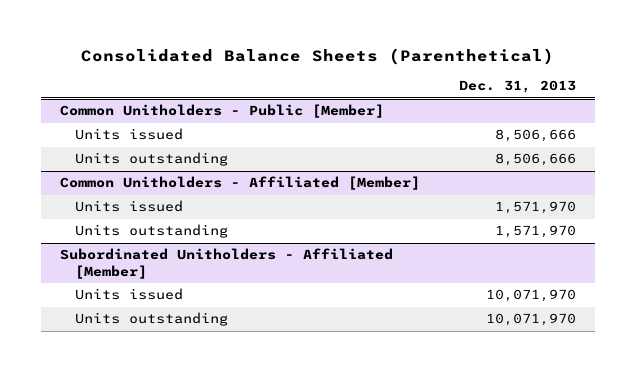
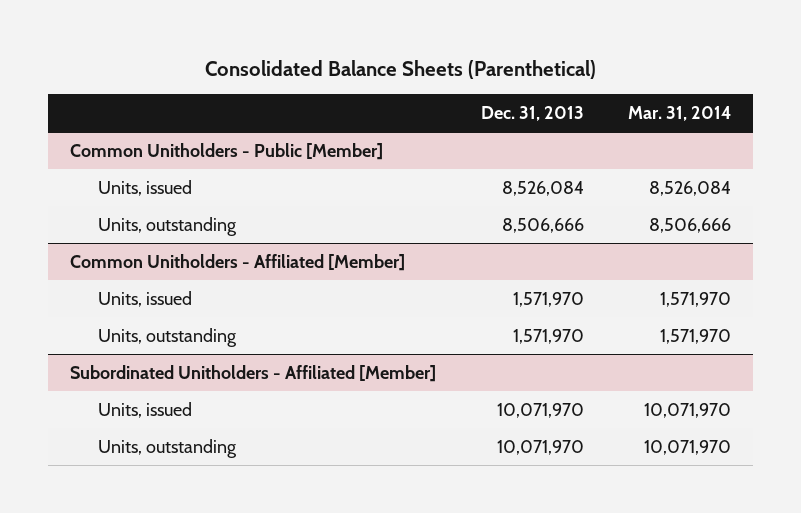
none -> [627,106,731,122] Mar. 31, 2014
[74,128,183,141] Units issued -> [98,179,193,196] Units, issued
[494,129,576,143] 8,506,666 -> [501,180,584,196] 8,526,084
[74,152,228,167] Units outstanding -> [98,216,238,236] Units, outstanding
[74,200,183,213] Units issued -> [98,290,193,307] Units, issued
[74,224,228,239] Units outstanding -> [98,327,238,347] Units, outstanding
[74,288,183,301] Units issued -> [98,401,193,418] Units, issued
[74,312,228,327] Units outstanding -> [98,438,238,458] Units, outstanding

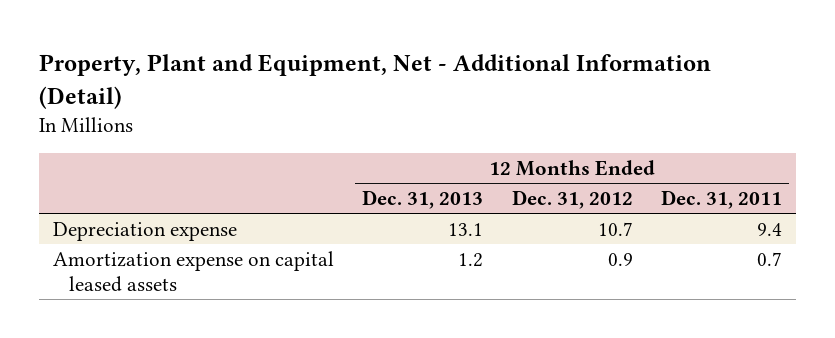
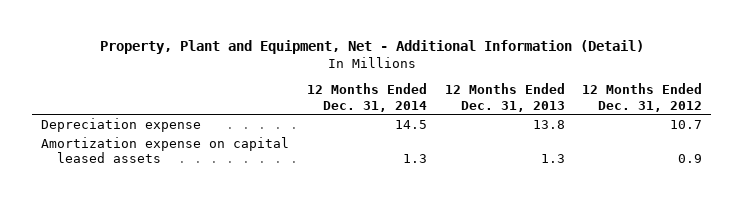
[660,190,782,210] Dec. 31, 2011 -> none
none -> [306,83,427,112] 12 Months Ended Dec. 31, 2014
[448,222,484,236] 13.1 -> [532,119,565,129] 13.8
[458,252,484,267] 1.2 -> [540,154,565,164] 1.3

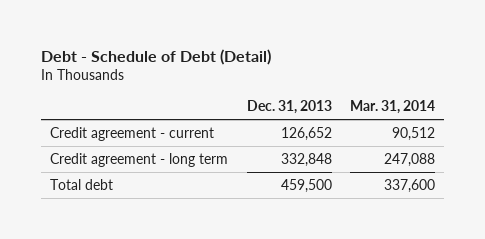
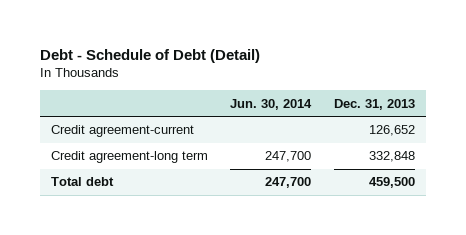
[349,100,435,115] Mar. 31, 2014 -> none
none -> [230,98,313,110] Jun. 30, 2014
[50,126,215,141] Credit agreement - current -> [50,125,194,138] Credit agreement-current
[50,152,229,167] Credit agreement - long term -> [50,151,208,164] Credit agreement-long term

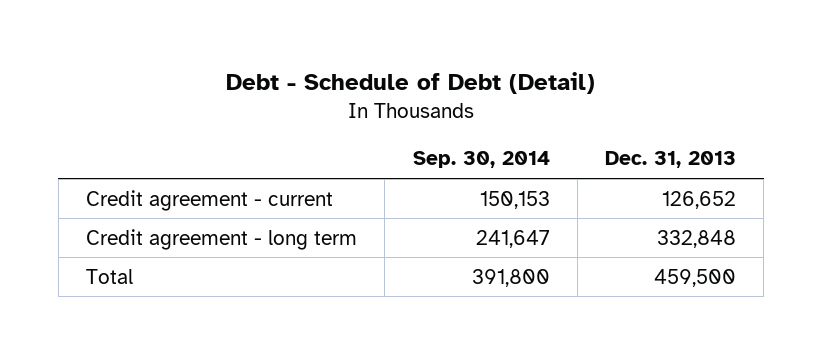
[230,98,313,110] Jun. 30, 2014 -> none
none -> [412,151,550,169] Sep. 30, 2014
[50,125,194,138] Credit agreement-current -> [85,189,333,211] Credit agreement - current
[50,151,208,164] Credit agreement-long term -> [85,228,357,250] Credit agreement - long term
[50,177,114,187] Total debt -> [85,268,133,284] Total

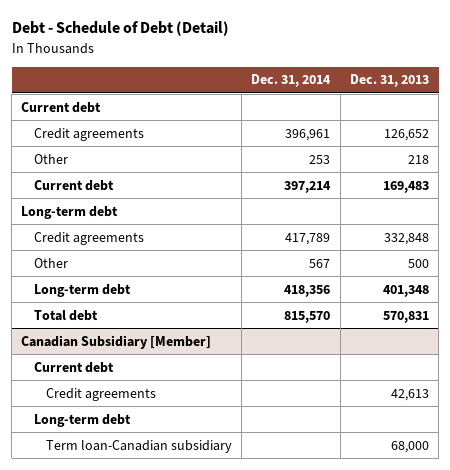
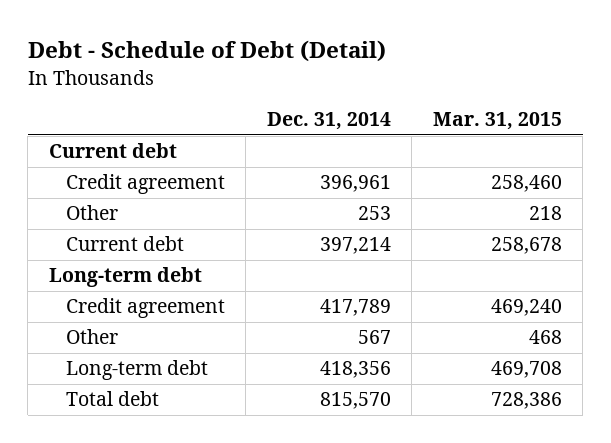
[350,74,430,88] Dec. 31, 2013 -> none
none -> [432,112,562,131] Mar. 31, 2015
[33,127,144,141] Credit agreements -> [65,174,225,195] Credit agreement
[33,231,144,245] Credit agreements -> [65,298,225,319] Credit agreement
[21,334,212,349] Canadian Subsidiary [Member] -> none
[33,361,114,373] Current debt -> none
[45,387,156,401] Credit agreements -> none
[33,413,131,427] Long-term debt -> none
[45,439,232,453] Term loan-Canadian subsidiary -> none

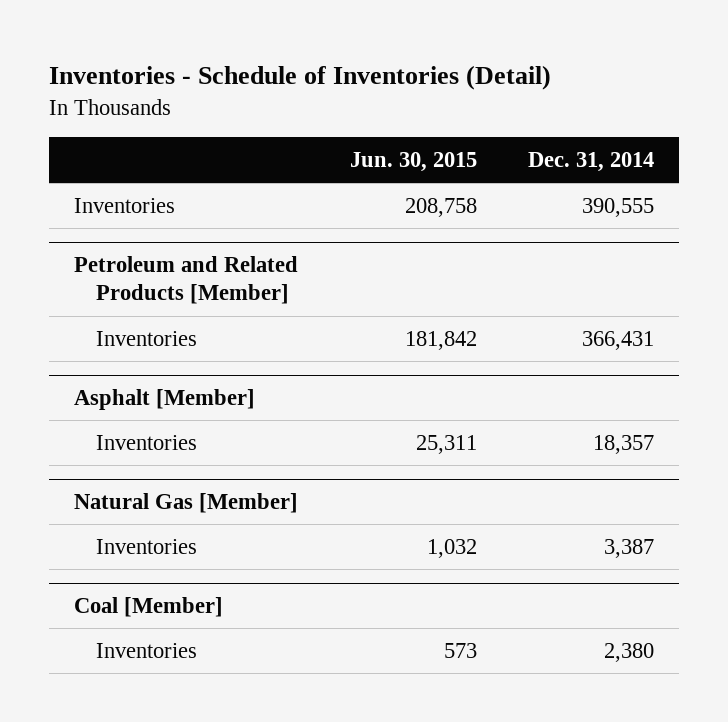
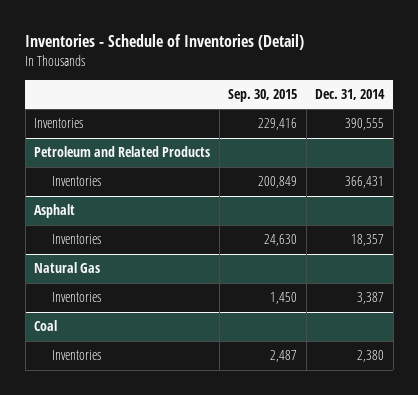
[349,152,477,173] Jun. 30, 2015 -> none
none -> [228,89,298,103] Sep. 30, 2015
[74,256,299,305] Petroleum and Related Products [Member] -> [34,146,211,158] Petroleum and Related Products
[74,389,256,411] Asphalt [Member] -> [34,204,76,219] Asphalt
[74,493,299,514] Natural Gas [Member] -> [34,262,101,274] Natural Gas
[74,597,224,618] Coal [Member] -> [34,320,58,332] Coal

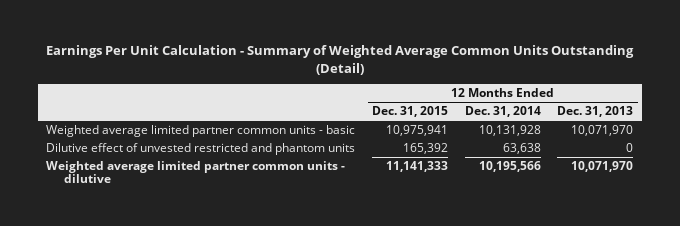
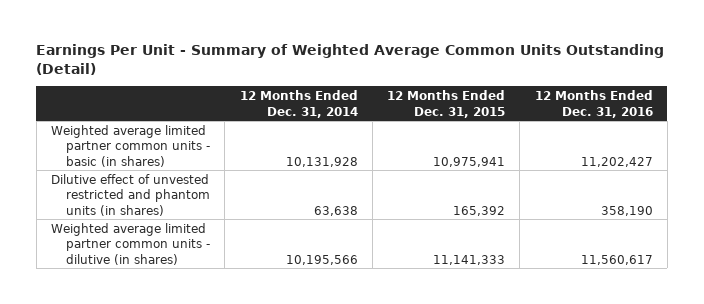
[45,45,634,76] Earnings Per Unit Calculation - Summary of Weighted Average Common Units Outstanding (Detail) -> [36,44,665,76] Earnings Per Unit - Summary of Weighted Average Common Units Outstanding (Detail)
[557,106,634,118] Dec. 31, 2013 -> none
none -> [534,90,653,118] 12 Months Ended Dec. 31, 2016
[46,125,356,138] Weighted average limited partner common units - basic -> [51,124,211,167] Weighted average limited partner common units - basic (in shares)
[46,143,356,156] Dilutive effect of unvested restricted and phantom units -> [51,173,211,216] Dilutive effect of unvested restricted and phantom units (in shares)
[46,161,346,184] Weighted average limited partner common units - dilutive -> [51,222,211,265] Weighted average limited partner common units - dilutive (in shares)

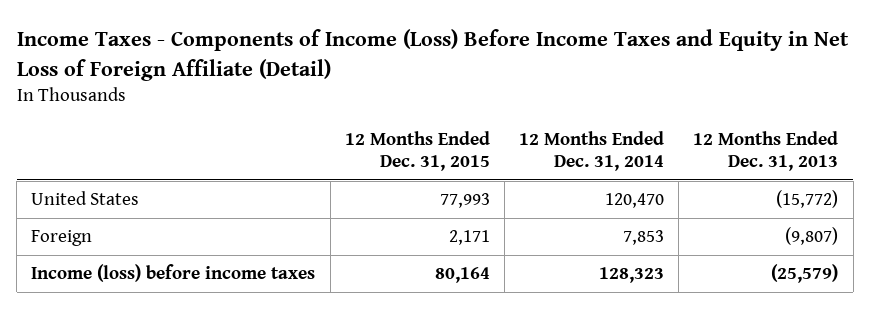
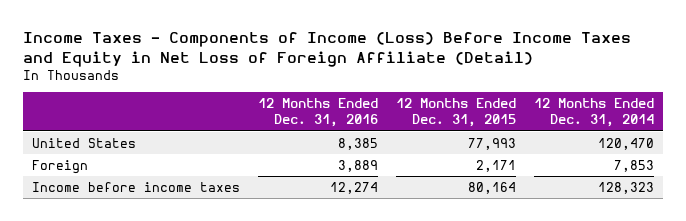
[693,130,839,172] 12 Months Ended Dec. 31, 2013 -> none
none -> [258,98,379,128] 12 Months Ended Dec. 31, 2016
[31,264,316,283] Income (loss) before income taxes -> [31,181,240,192] Income before income taxes

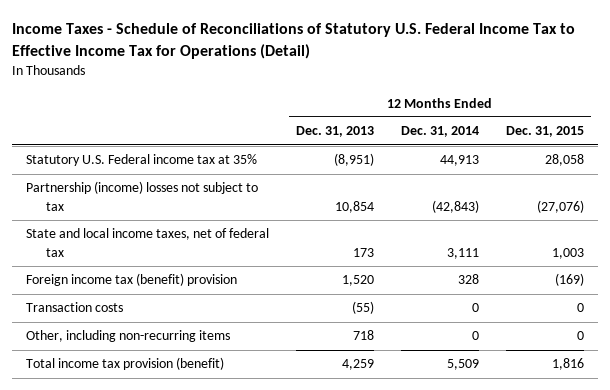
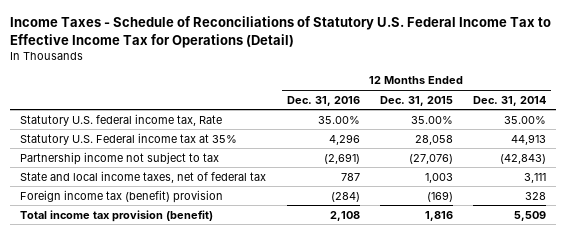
[296,126,375,138] Dec. 31, 2013 -> none
none -> [286,95,360,106] Dec. 31, 2016
none -> [20,113,223,126] Statutory U.S. federal income tax, Rate
[25,181,258,211] Partnership (income) losses not subject to tax -> [20,151,220,165] Partnership income not subject to tax
[25,302,123,313] Transaction costs -> none
[25,330,230,343] Other, including non-recurring items -> none

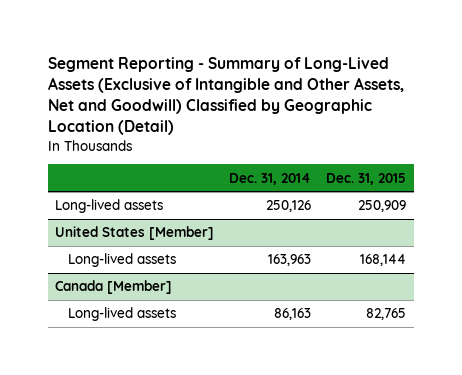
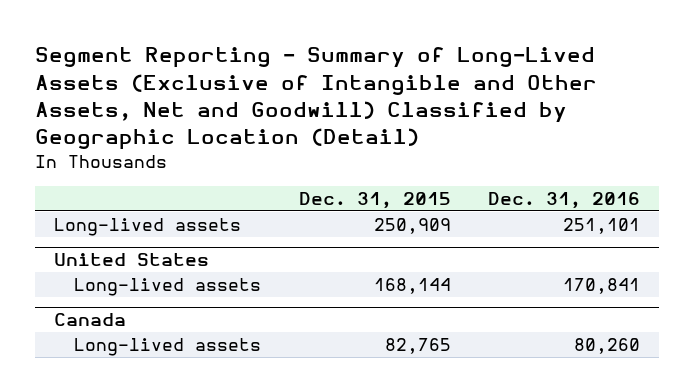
[229,172,312,185] Dec. 31, 2014 -> none
none -> [488,191,641,209] Dec. 31, 2016
[55,226,215,241] United States [Member] -> [53,253,209,267] United States
[55,280,173,295] Canada [Member] -> [53,313,126,327] Canada

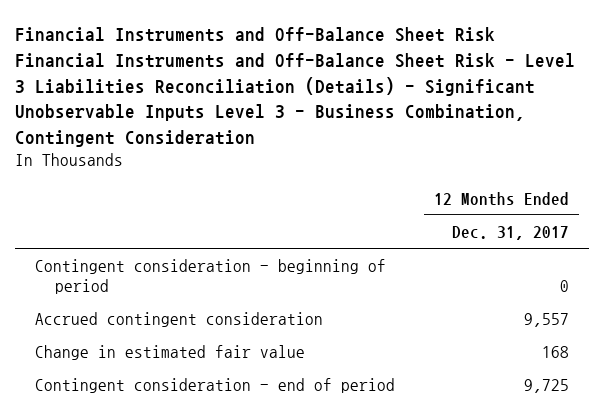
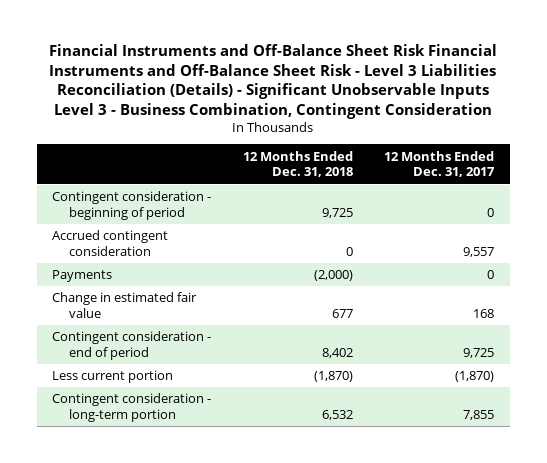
none -> [242,150,353,178] 12 Months Ended Dec. 31, 2018
none -> [52,270,113,283] Payments
none -> [52,370,174,384] Less current portion
none -> [52,393,212,423] Contingent consideration - long-term portion

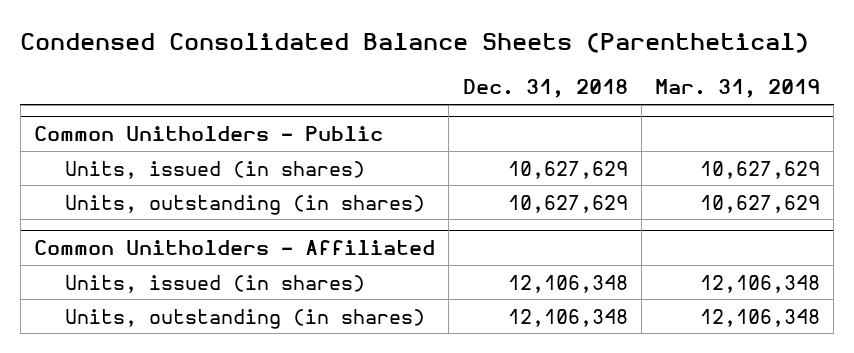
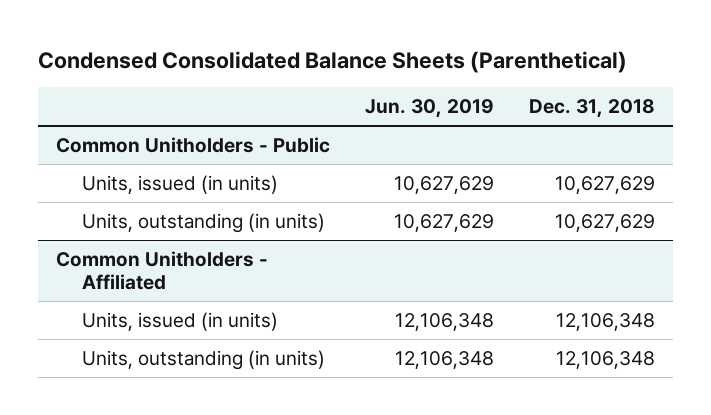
[655,79,821,99] Mar. 31, 2019 -> none
none -> [365,99,495,119] Jun. 30, 2019
[64,160,365,179] Units, issued (in shares) -> [81,174,278,194] Units, issued (in units)
[64,194,425,215] Units, outstanding (in shares) -> [81,212,325,233] Units, outstanding (in units)
[64,274,365,293] Units, issued (in shares) -> [81,311,278,331] Units, issued (in units)
[64,308,425,329] Units, outstanding (in shares) -> [81,349,325,370] Units, outstanding (in units)

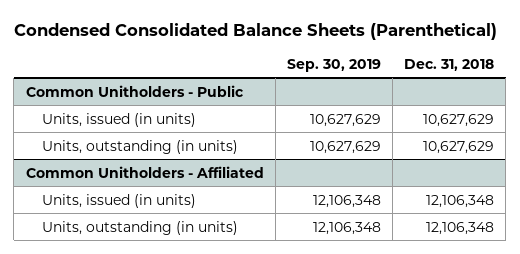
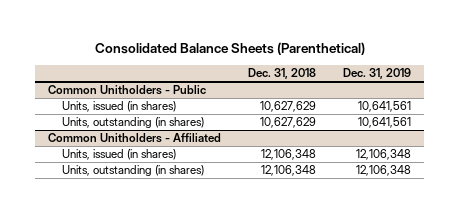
[13,22,497,40] Condensed Consolidated Balance Sheets (Parenthetical) -> [94,42,365,56] Consolidated Balance Sheets (Parenthetical)
[286,58,381,72] Sep. 30, 2019 -> none
none -> [342,68,411,80] Dec. 31, 2019
[42,112,197,127] Units, issued (in units) -> [62,101,177,113] Units, issued (in shares)
[42,139,239,154] Units, outstanding (in units) -> [62,117,205,129] Units, outstanding (in shares)
[42,193,197,208] Units, issued (in units) -> [62,149,177,161] Units, issued (in shares)
[42,220,239,235] Units, outstanding (in units) -> [62,165,205,177] Units, outstanding (in shares)

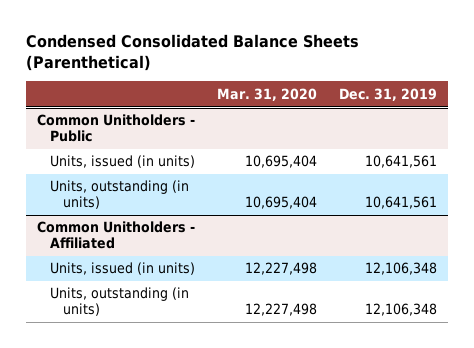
[94,42,365,56] Consolidated Balance Sheets (Parenthetical) -> [26,34,360,72] Condensed Consolidated Balance Sheets (Parenthetical)
[248,68,317,80] Dec. 31, 2018 -> none
none -> [216,87,317,101] Mar. 31, 2020
[62,101,177,113] Units, issued (in shares) -> [50,155,196,169] Units, issued (in units)
[62,117,205,129] Units, outstanding (in shares) -> [50,180,190,209] Units, outstanding (in units)
[62,149,177,161] Units, issued (in shares) -> [50,262,196,276] Units, issued (in units)
[62,165,205,177] Units, outstanding (in shares) -> [50,287,190,316] Units, outstanding (in units)

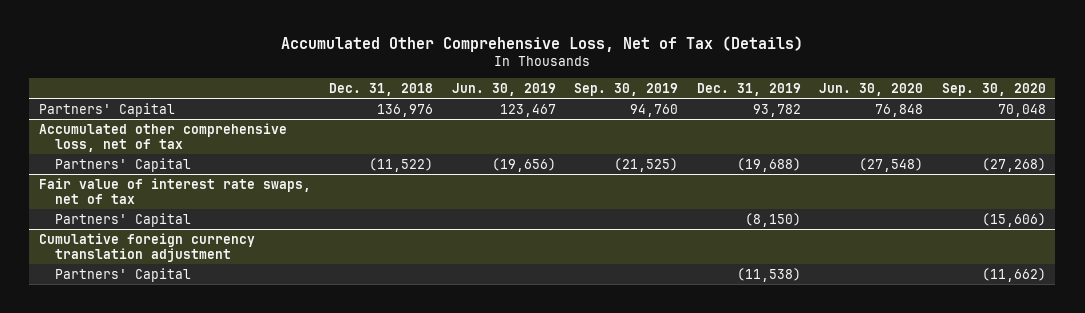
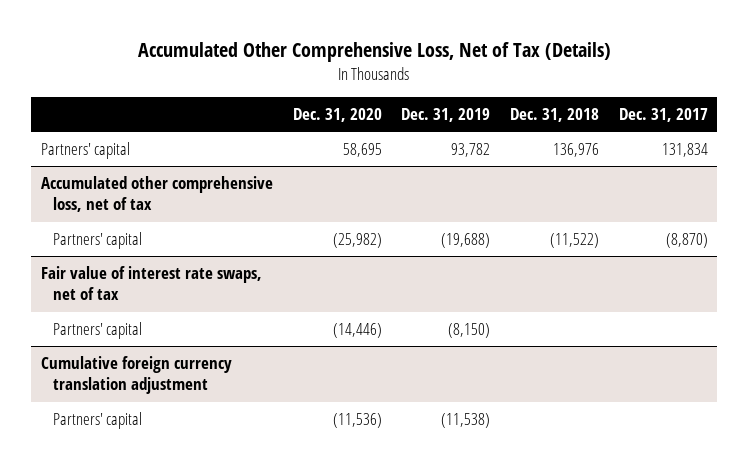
[451,82,556,96] Jun. 30, 2019 -> none
[574,82,679,96] Sep. 30, 2019 -> none
[819,82,924,96] Jun. 30, 2020 -> none
[941,82,1046,96] Sep. 30, 2020 -> none
none -> [292,108,382,123] Dec. 31, 2020
none -> [618,108,708,123] Dec. 31, 2017
[38,102,175,117] Partners' Capital -> [40,142,130,160] Partners' capital
[55,157,192,172] Partners' Capital -> [52,232,142,250] Partners' capital
[55,212,192,227] Partners' Capital -> [52,322,142,340] Partners' capital
[55,267,192,282] Partners' Capital -> [52,412,142,430] Partners' capital

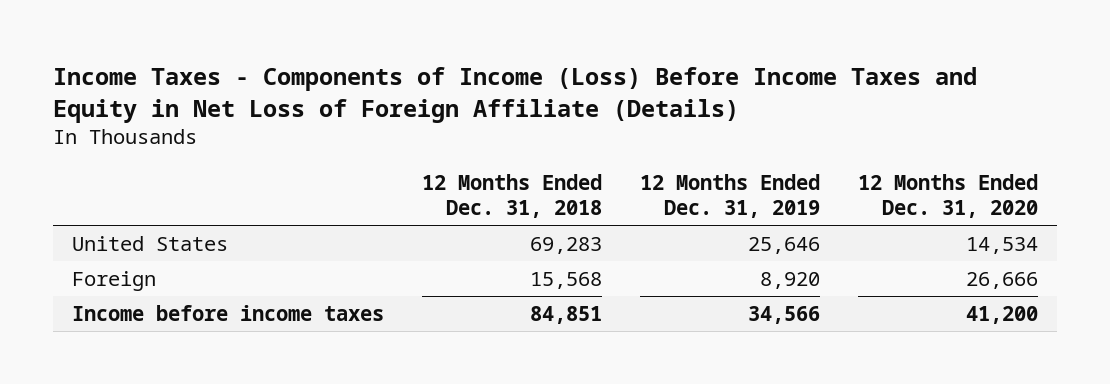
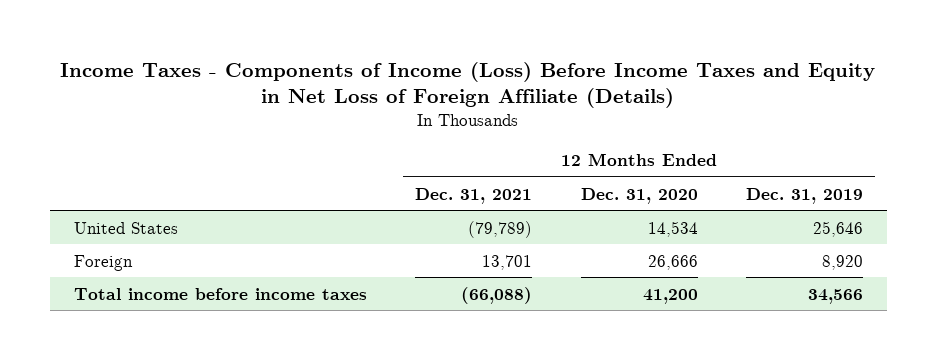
[421,173,602,218] 12 Months Ended Dec. 31, 2018 -> none
none -> [415,187,533,204] Dec. 31, 2021
[71,305,384,322] Income before income taxes -> [74,287,368,300] Total income before income taxes

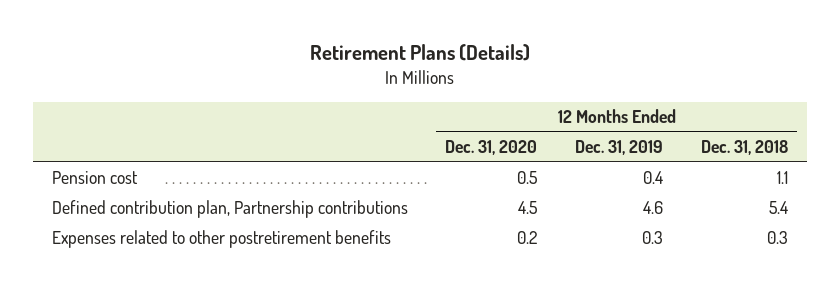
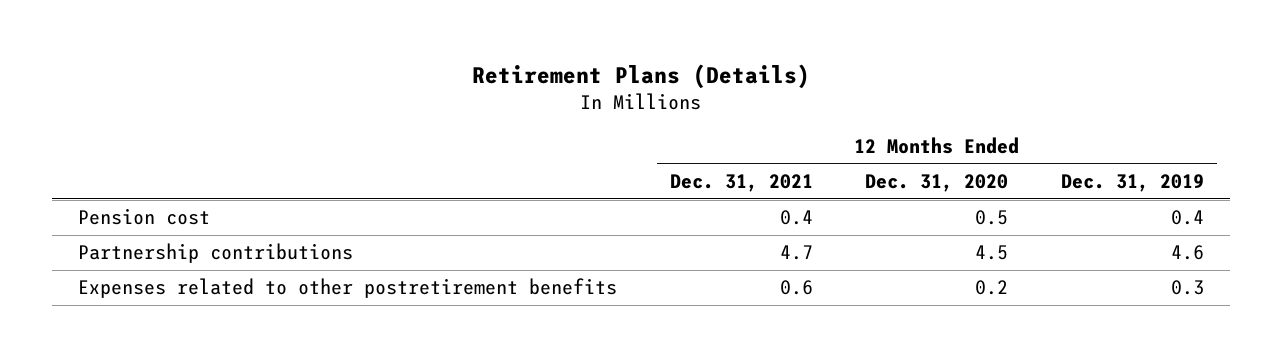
[700,140,788,156] Dec. 31, 2018 -> none
none -> [669,174,813,193] Dec. 31, 2021
[51,200,408,219] Defined contribution plan, Partnership contributions -> [78,243,354,264] Partnership contributions

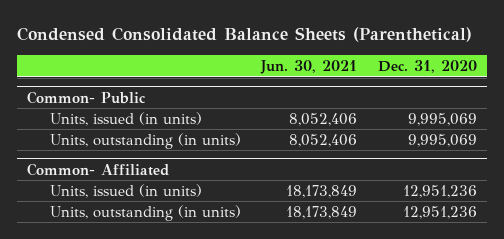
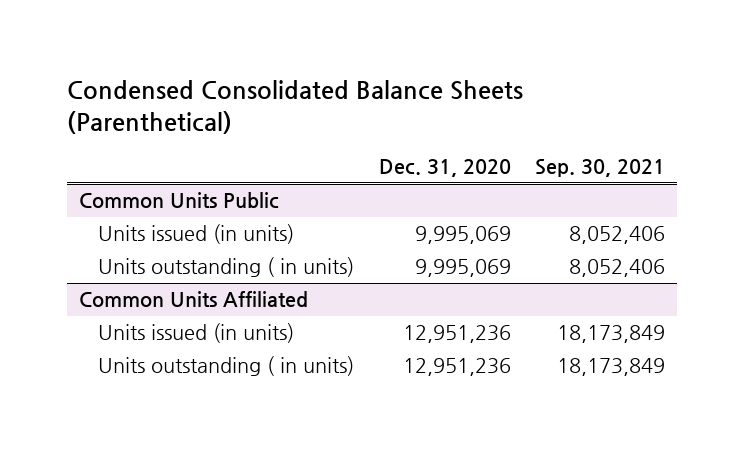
[260,60,358,75] Jun. 30, 2021 -> none
none -> [535,159,666,178] Sep. 30, 2021
[27,90,147,104] Common- Public -> [79,192,280,210] Common Units Public
[49,111,202,126] Units, issued (in units) -> [98,224,295,245] Units issued (in units)
[49,132,241,149] Units, outstanding (in units) -> [98,257,355,278] Units outstanding ( in units)
[27,162,170,176] Common- Affiliated -> [79,291,309,308] Common Units Affiliated
[49,183,202,198] Units, issued (in units) -> [98,323,295,344] Units issued (in units)
[49,204,241,221] Units, outstanding (in units) -> [98,356,355,377] Units outstanding ( in units)

